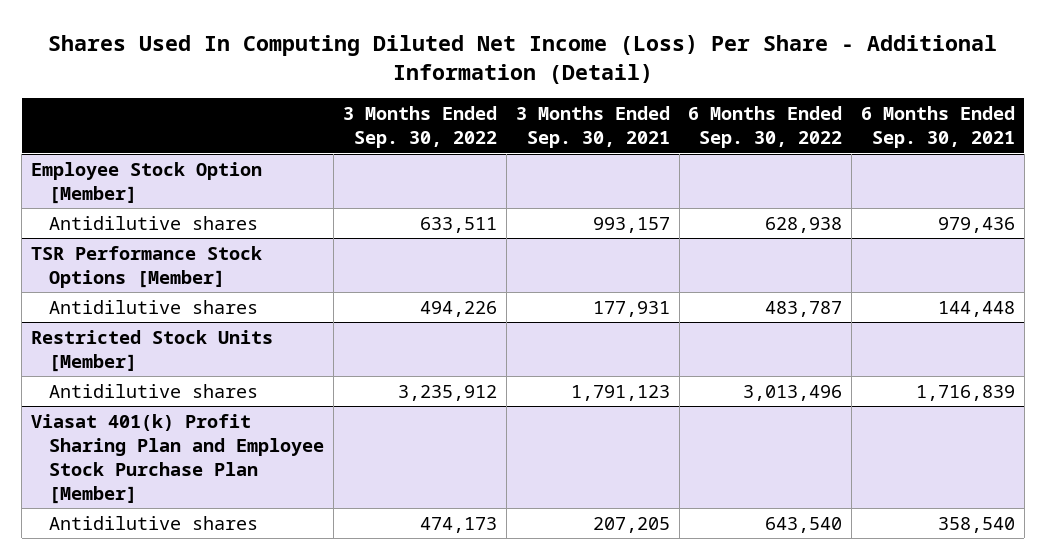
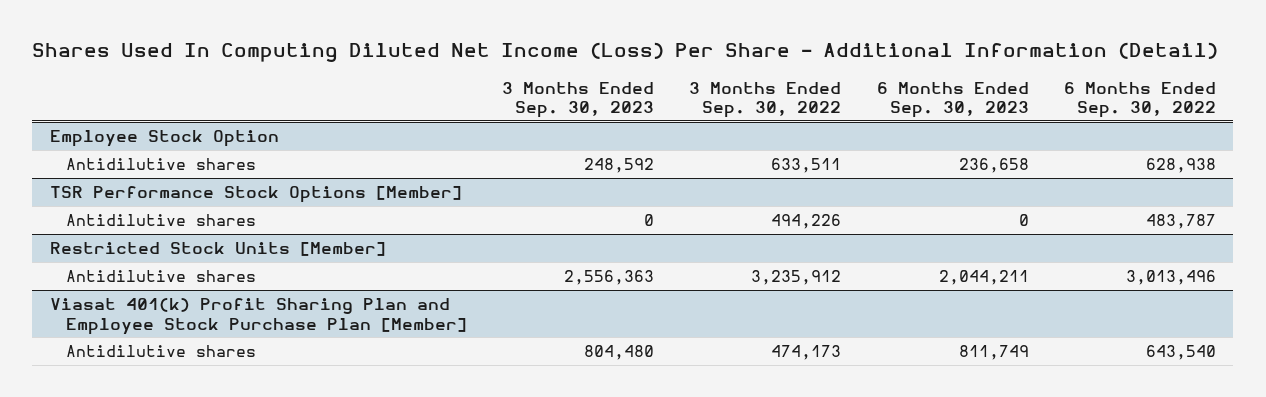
[515,106,670,149] 3 Months Ended Sep. 30, 2021 -> none
[861,106,1016,149] 6 Months Ended Sep. 30, 2021 -> none
none -> [502,81,655,119] 3 Months Ended Sep. 30, 2023
none -> [876,81,1029,119] 6 Months Ended Sep. 30, 2023
[31,161,263,204] Employee Stock Option [Member] -> [49,130,279,148] Employee Stock Option

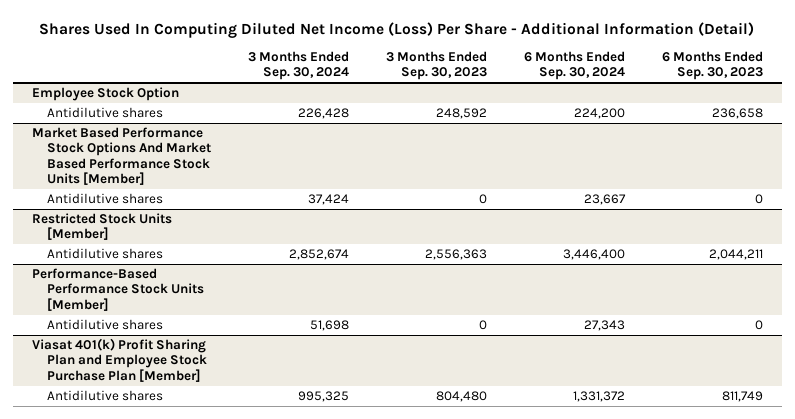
[689,81,842,119] 3 Months Ended Sep. 30, 2022 -> none
[1063,81,1216,119] 6 Months Ended Sep. 30, 2022 -> none
none -> [248,50,350,81] 3 Months Ended Sep. 30, 2024
none -> [524,50,626,81] 6 Months Ended Sep. 30, 2024
[49,186,462,204] TSR Performance Stock Options [Member] -> none
none -> [31,126,212,186] Market Based Performance Stock Options And Market Based Performance Stock Units [Member]
none -> [31,267,205,311] Performance-Based Performance Stock Units [Member]
none -> [47,318,164,330] Antidilutive shares

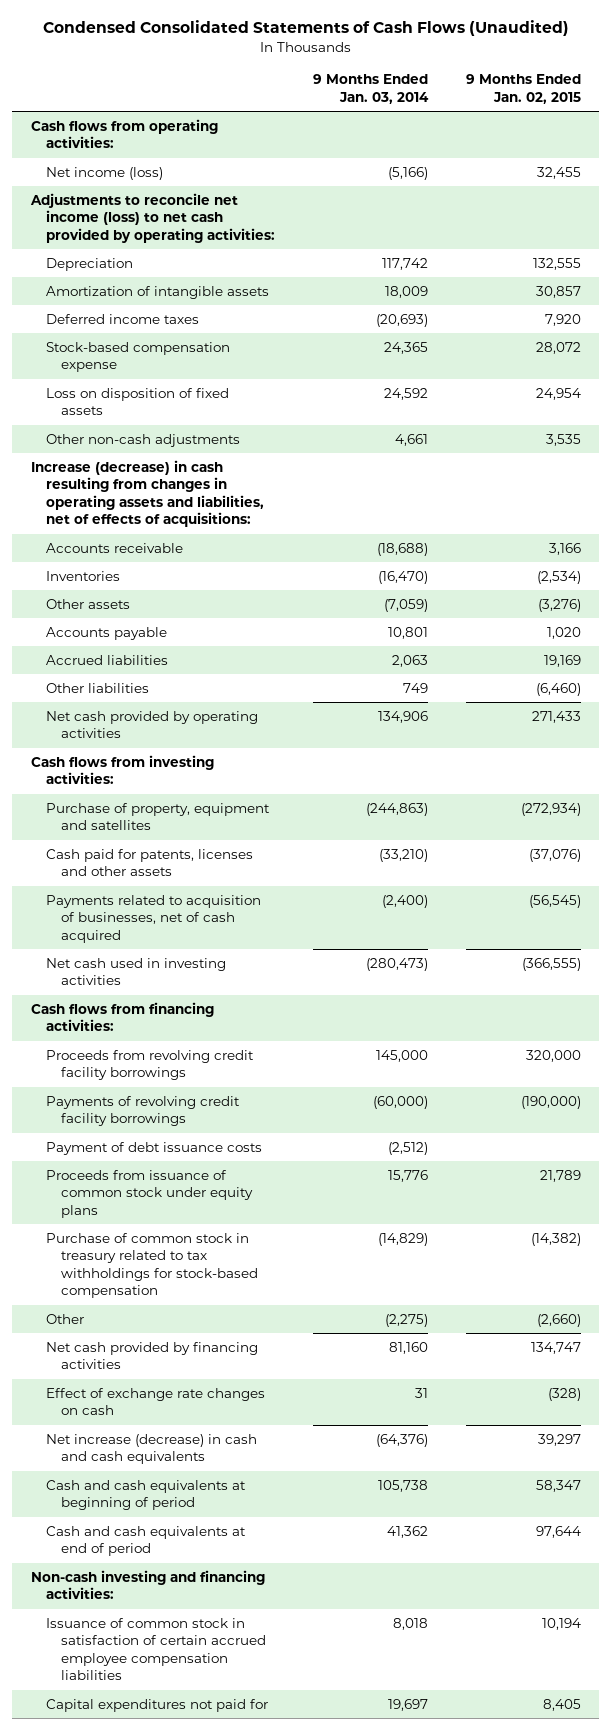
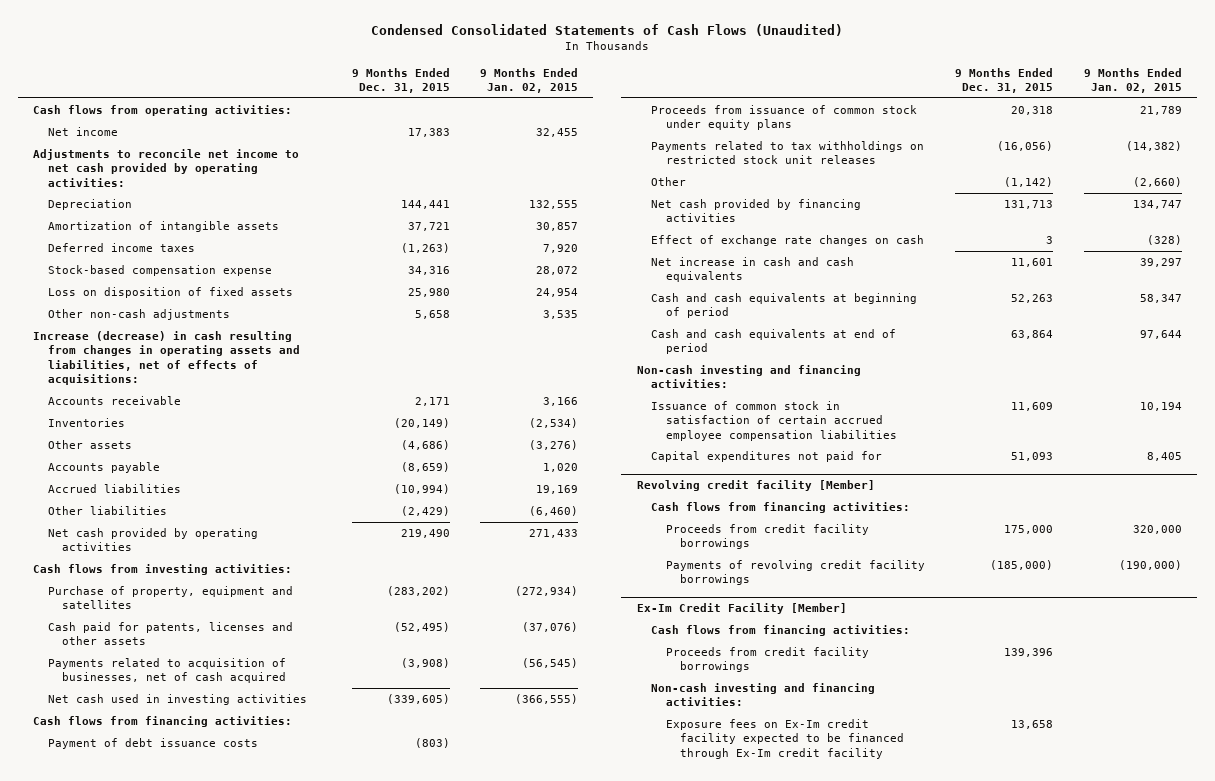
[312,74,429,104] 9 Months Ended Jan. 03, 2014 -> none
none -> [351,67,450,93] 9 Months Ended Dec. 31, 2015
[46,166,164,180] Net income (loss) -> [47,127,118,137] Net income
[30,192,276,243] Adjustments to reconcile net income (loss) to net cash provided by operating activities: -> [33,149,300,187] Adjustments to reconcile net income to net cash provided by operating activities:
[46,1049,255,1081] Proceeds from revolving credit facility borrowings -> none
[46,1095,241,1127] Payments of revolving credit facility borrowings -> none
[46,1232,259,1299] Purchase of common stock in treasury related to tax withholdings for stock-based compensation -> [651,141,925,165] Payments related to tax withholdings on restricted stock unit releases
[46,1433,258,1465] Net increase (decrease) in cash and cash equivalents -> [651,257,855,283] Net increase in cash and cash equivalents
none -> [636,480,875,492] Revolving credit facility [Member]
none -> [651,502,911,514] Cash flows from financing activities:
none -> [665,524,869,550] Proceeds from credit facility borrowings
none -> [665,560,925,586] Payments of revolving credit facility borrowings
none -> [636,603,847,615] Ex-Im Credit Facility [Member]
none -> [651,625,911,637] Cash flows from financing activities:
none -> [665,647,869,673] Proceeds from credit facility borrowings
none -> [651,683,876,707] Non-cash investing and financing activities:
none -> [665,719,905,759] Exposure fees on Ex-Im credit facility expected to be financed through Ex-Im credit facility

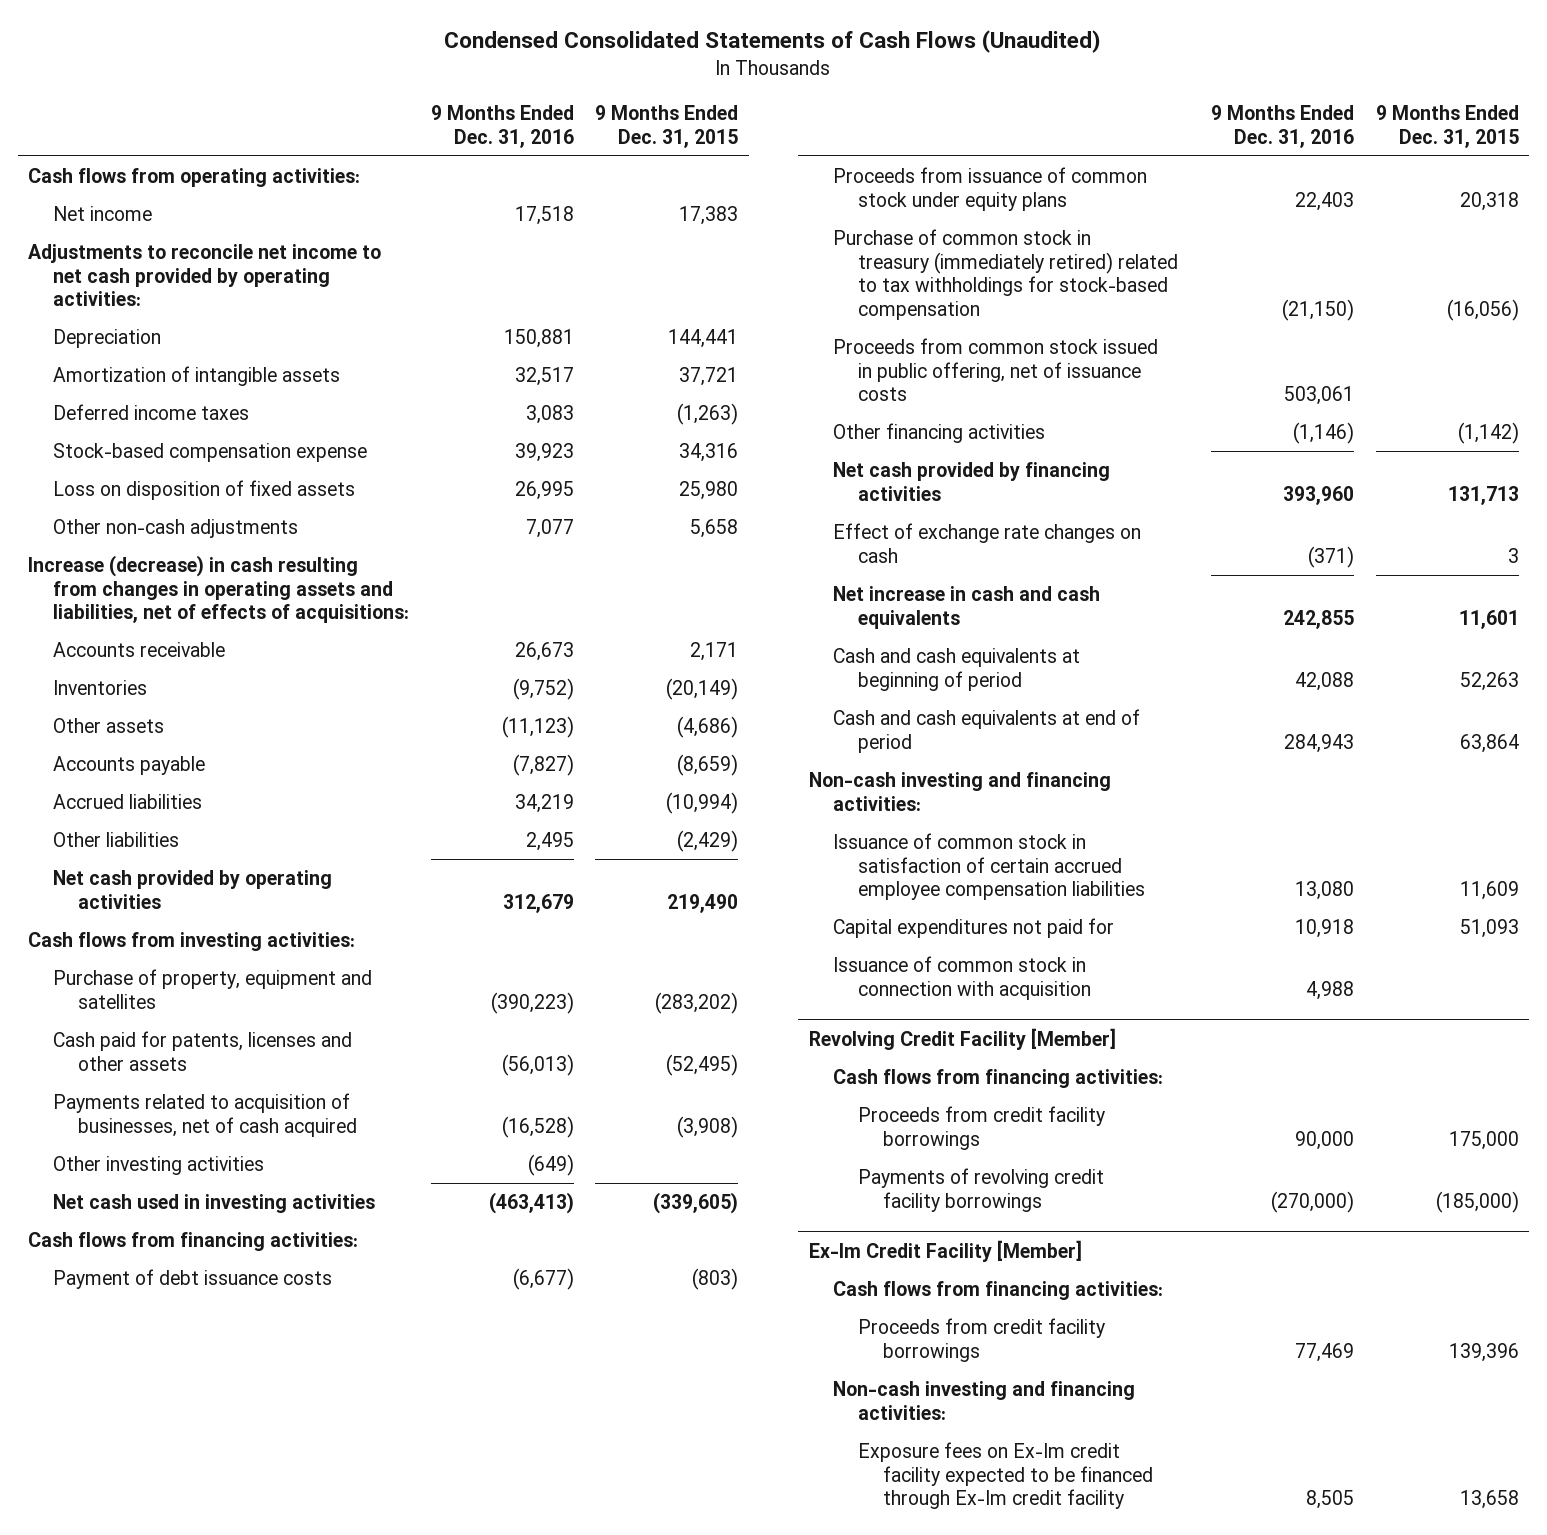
[480,67,579,93] 9 Months Ended Jan. 02, 2015 -> none
none -> [430,105,574,148] 9 Months Ended Dec. 31, 2016
none -> [52,1156,264,1176] Other investing activities
[651,141,925,165] Payments related to tax withholdings on restricted stock unit releases -> [833,229,1179,320] Purchase of common stock in treasury (immediately retired) related to tax withholdings for stock-based compensation
none -> [833,338,1159,402] Proceeds from common stock issued in public offering, net of issuance costs
[651,177,687,187] Other -> [833,423,1046,444] Other financing activities
none -> [833,956,1092,1000] Issuance of common stock in connection with acquisition
[636,480,875,492] Revolving credit facility [Member] -> [808,1027,1116,1050] Revolving Credit Facility [Member]

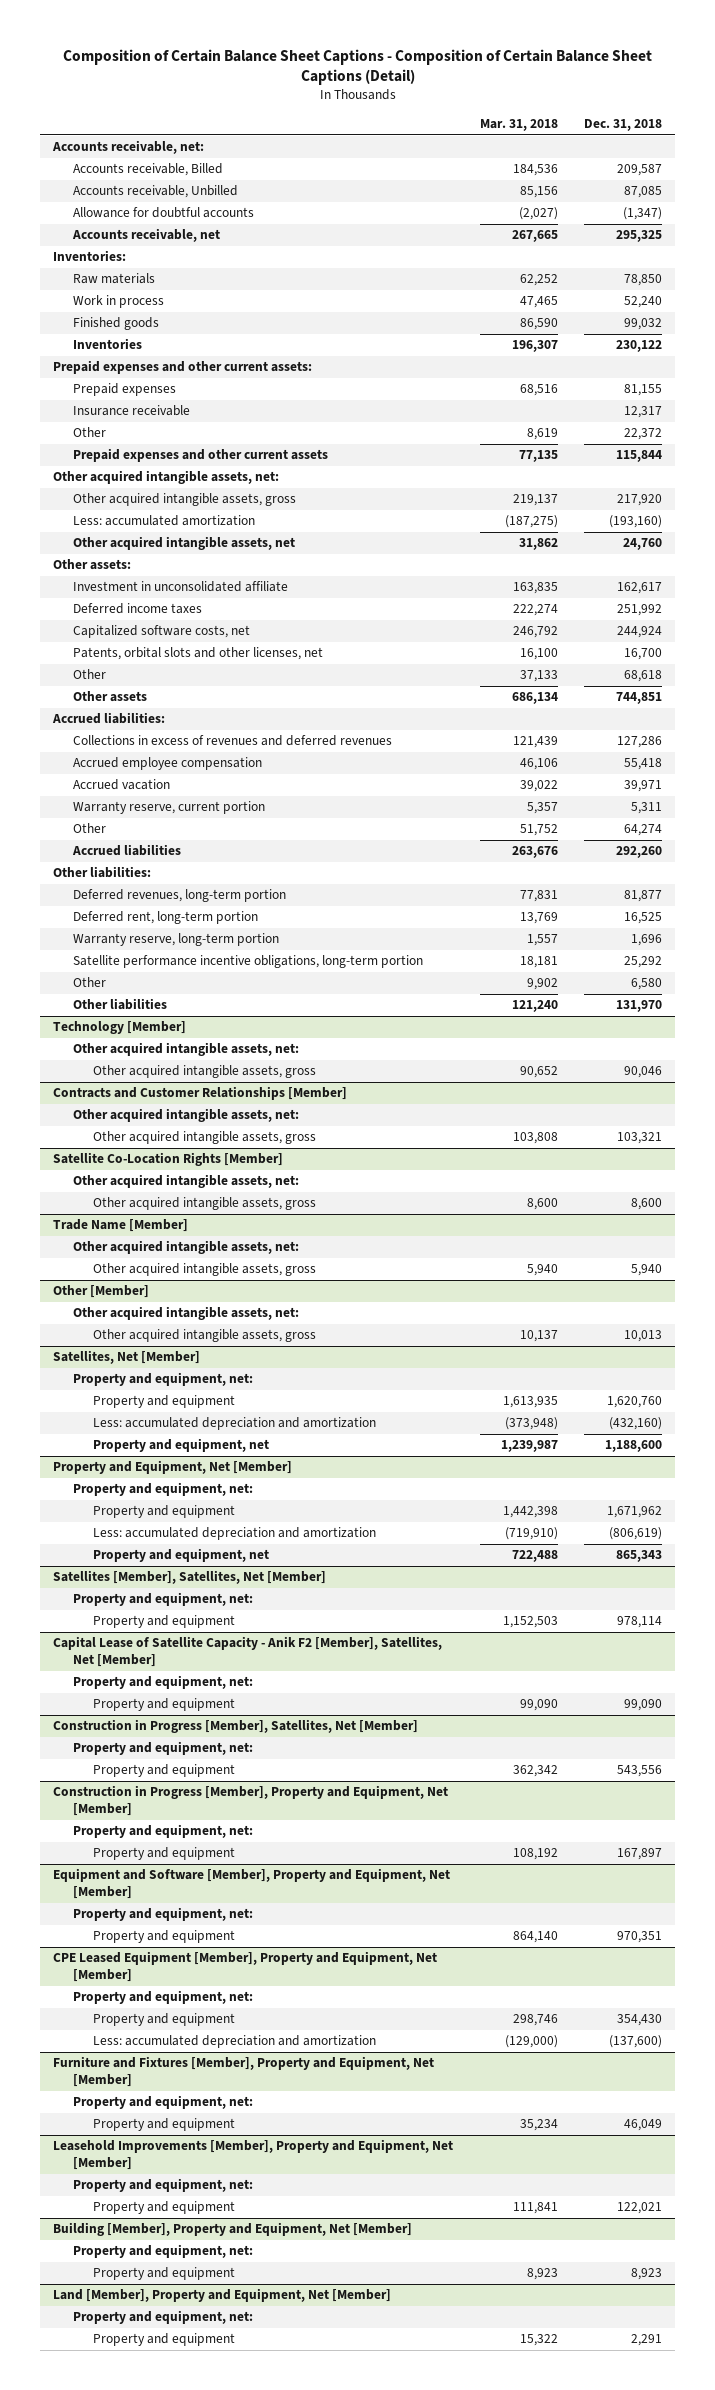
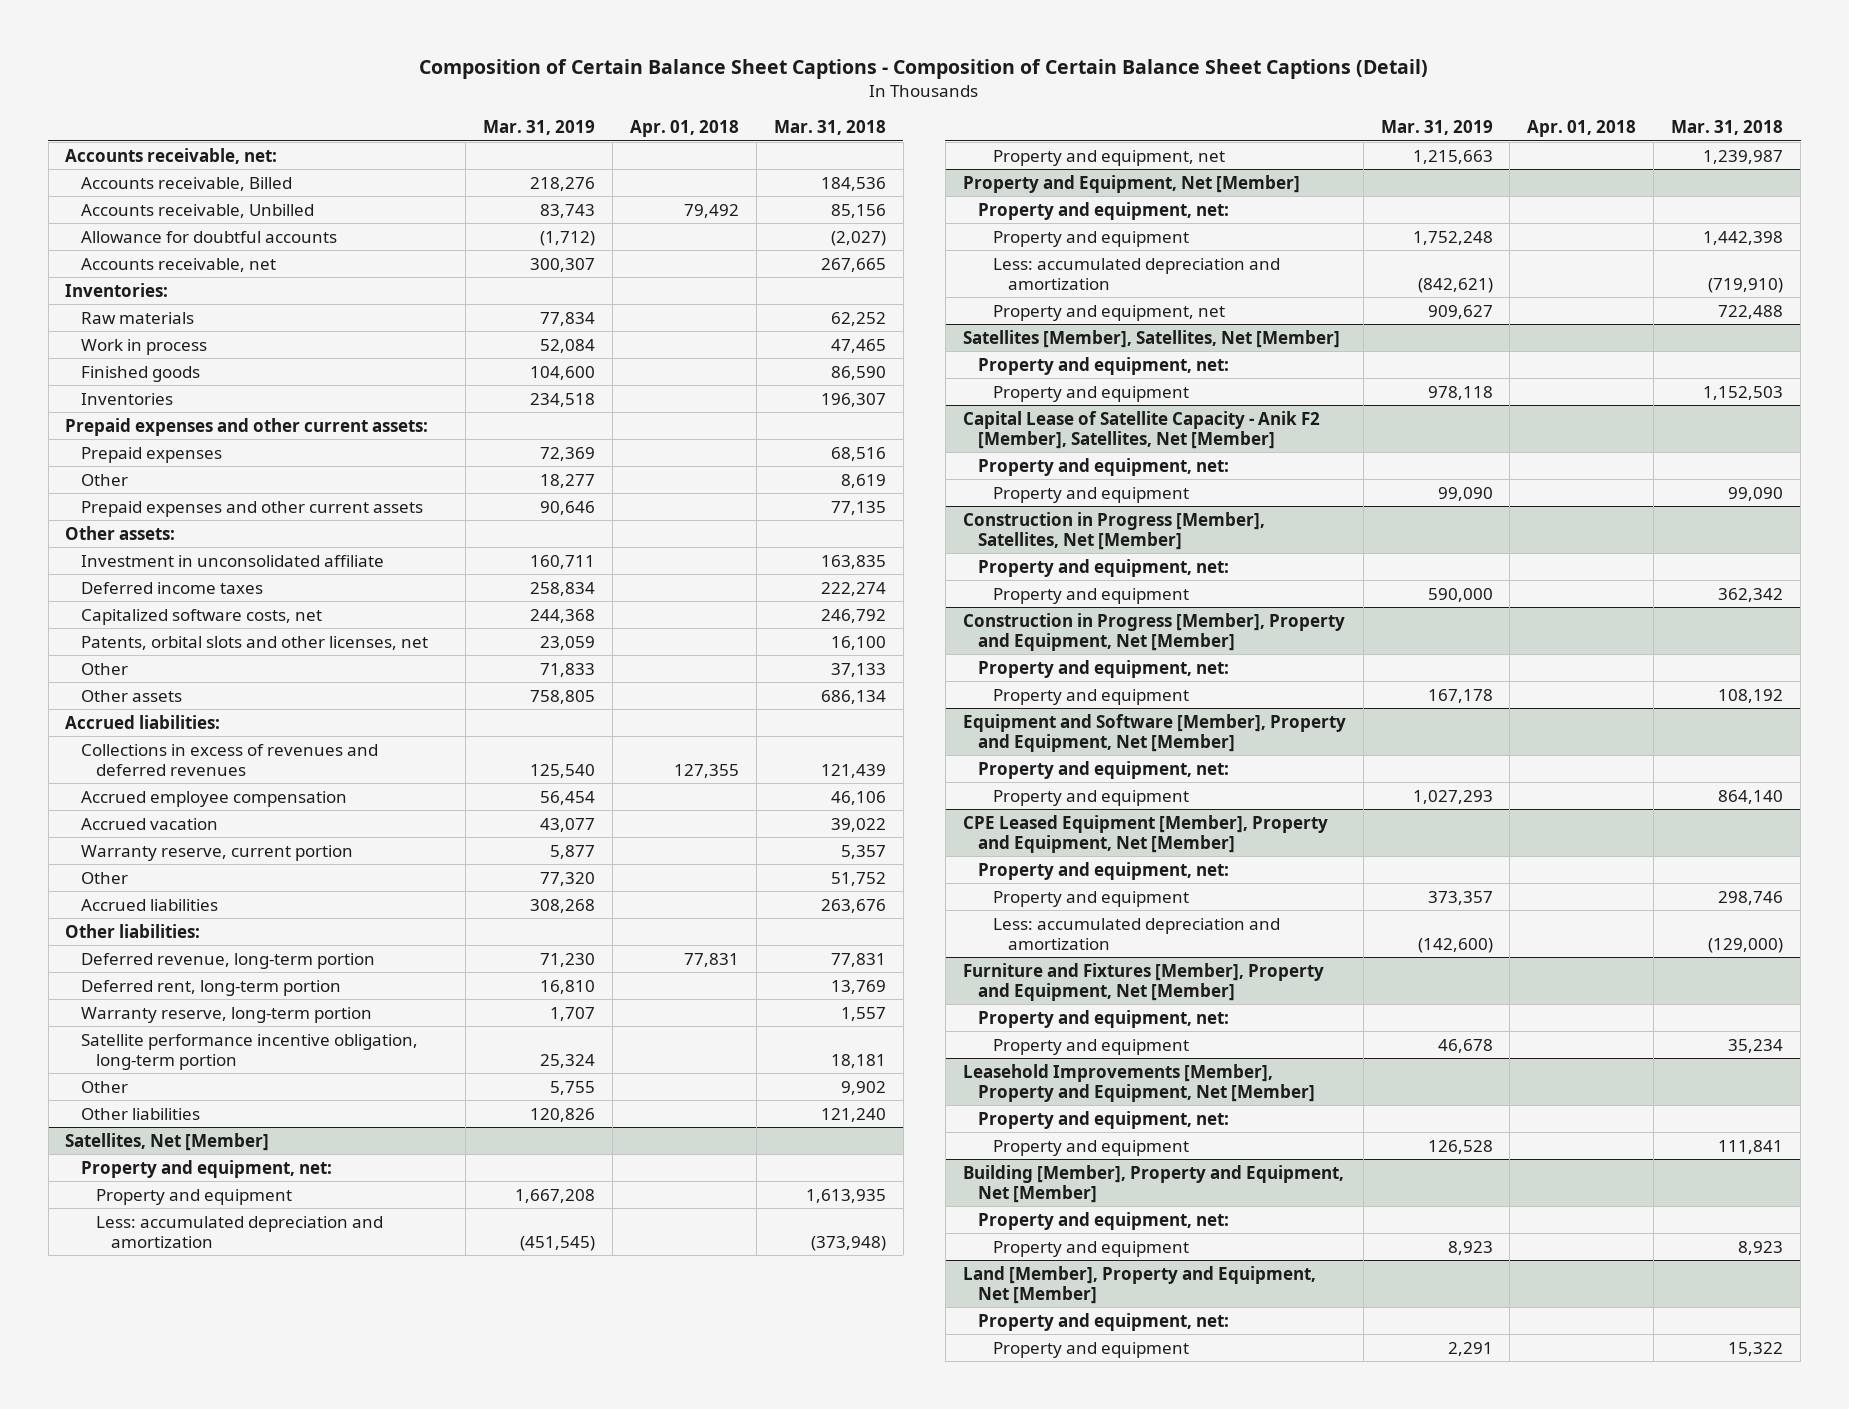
[583,119,662,132] Dec. 31, 2018 -> none
none -> [483,120,596,136] Mar. 31, 2019
none -> [630,120,740,138] Apr. 01, 2018
[72,405,190,417] Insurance receivable -> none
[53,470,280,485] Other acquired intangible assets, net: -> none
[72,493,296,507] Other acquired intangible assets, gross -> none
[72,515,255,527] Less: accumulated amortization -> none
[72,536,295,551] Other acquired intangible assets, net -> none
[72,889,286,903] Deferred revenues, long-term portion -> [80,952,375,969] Deferred revenue, long-term portion
[72,955,423,969] Satellite performance incentive obligations, long-term portion -> [80,1033,418,1070] Satellite performance incentive obligation, long-term portion
[53,1021,187,1035] Technology [Member] -> none
[72,1042,299,1057] Other acquired intangible assets, net: -> none
[92,1065,316,1079] Other acquired intangible assets, gross -> none
[53,1086,348,1101] Contracts and Customer Relationships [Member] -> none
[72,1108,299,1123] Other acquired intangible assets, net: -> none
[92,1131,316,1145] Other acquired intangible assets, gross -> none
[53,1152,284,1167] Satellite Co-Location Rights [Member] -> none
[72,1174,299,1189] Other acquired intangible assets, net: -> none
[92,1197,316,1211] Other acquired intangible assets, gross -> none
[53,1219,189,1233] Trade Name [Member] -> none
[72,1240,299,1255] Other acquired intangible assets, net: -> none
[92,1263,316,1277] Other acquired intangible assets, gross -> none
[53,1285,150,1299] Other [Member] -> none
[72,1306,299,1321] Other acquired intangible assets, net: -> none
[92,1329,316,1343] Other acquired intangible assets, gross -> none

